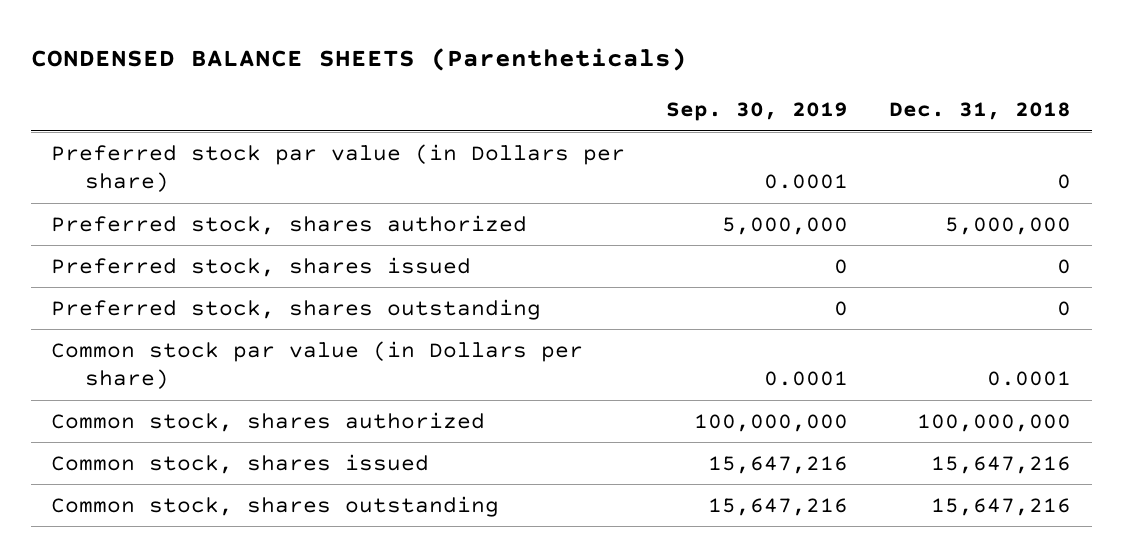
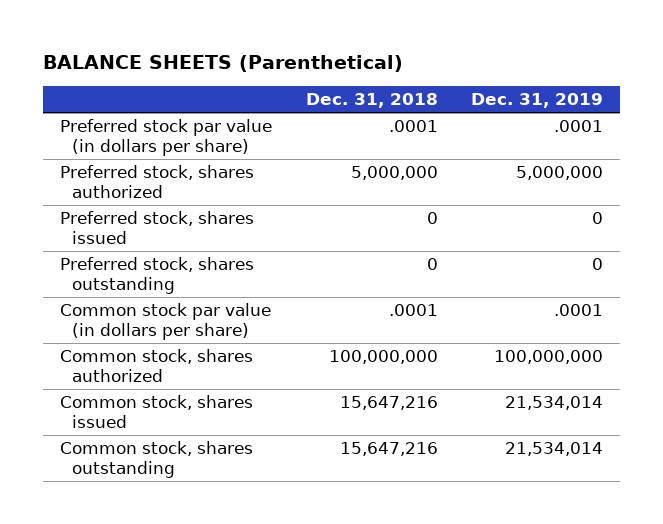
[30,47,687,71] CONDENSED BALANCE SHEETS (Parentheticals) -> [43,55,404,73] BALANCE SHEETS (Parenthetical)
[666,102,849,122] Sep. 30, 2019 -> none
none -> [471,93,604,109] Dec. 31, 2019
[51,143,626,193] Preferred stock par value (in Dollars per share) -> [59,119,272,157] Preferred stock par value (in dollars per share)
[1057,174,1072,190] 0 -> [388,120,438,133] .0001
[51,340,584,390] Common stock par value (in Dollars per share) -> [59,303,271,341] Common stock par value (in dollars per share)
[987,371,1072,387] 0.0001 -> [388,304,438,317] .0001

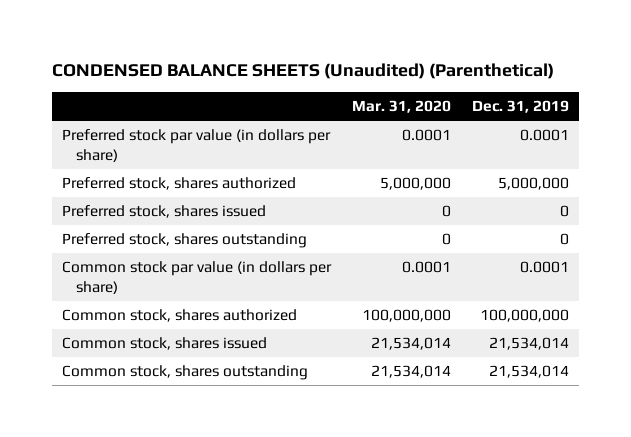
[43,55,404,73] BALANCE SHEETS (Parenthetical) -> [51,62,554,79] CONDENSED BALANCE SHEETS (Unaudited) (Parenthetical)
[305,93,438,109] Dec. 31, 2018 -> none
none -> [351,99,451,113] Mar. 31, 2020
[554,120,604,133] .0001 -> [519,129,569,142] 0.0001
[554,304,604,317] .0001 -> [519,261,569,274] 0.0001

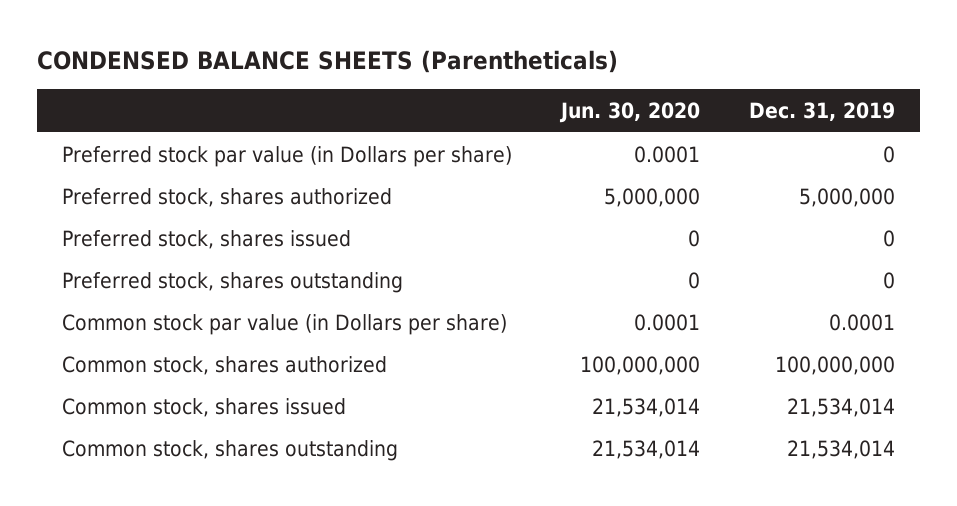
[51,62,554,79] CONDENSED BALANCE SHEETS (Unaudited) (Parenthetical) -> [37,49,619,73] CONDENSED BALANCE SHEETS (Parentheticals)
[351,99,451,113] Mar. 31, 2020 -> none
none -> [559,101,701,123] Jun. 30, 2020
[61,129,331,163] Preferred stock par value (in dollars per share) -> [62,145,513,167] Preferred stock par value (in Dollars per share)
[519,129,569,142] 0.0001 -> [883,145,896,163] 0
[61,261,332,295] Common stock par value (in dollars per share) -> [62,313,508,335] Common stock par value (in Dollars per share)

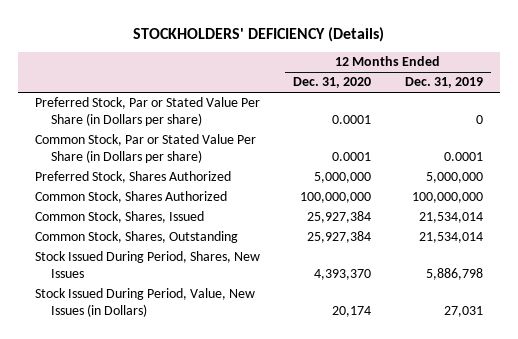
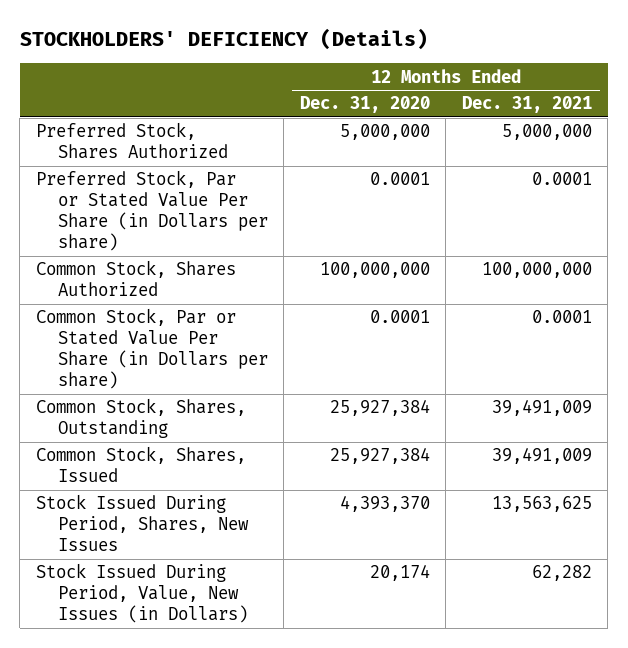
[404,77,483,89] Dec. 31, 2019 -> none
none -> [461,96,592,114] Dec. 31, 2021
[34,97,260,126] Preferred Stock, Par or Stated Value Per Share (in Dollars per share) -> [35,170,269,252] Preferred Stock, Par or Stated Value Per Share (in Dollars per share)
[34,134,256,163] Common Stock, Par or Stated Value Per Share (in Dollars per share) -> [35,308,269,390] Common Stock, Par or Stated Value Per Share (in Dollars per share)
[34,211,204,224] Common Stock, Shares, Issued -> [35,446,246,483] Common Stock, Shares, Issued

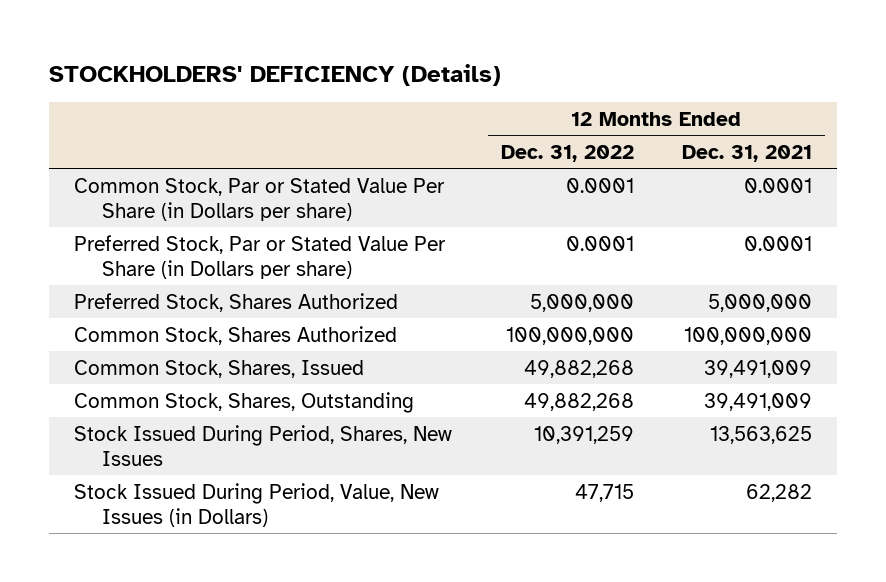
[299,96,430,114] Dec. 31, 2020 -> none
none -> [500,144,634,162] Dec. 31, 2022
[35,308,269,390] Common Stock, Par or Stated Value Per Share (in Dollars per share) -> [73,177,445,222] Common Stock, Par or Stated Value Per Share (in Dollars per share)
[35,122,229,160] Preferred Stock, Shares Authorized -> [73,292,398,312] Preferred Stock, Shares Authorized
[35,398,246,439] Common Stock, Shares, Outstanding -> [73,391,414,413] Common Stock, Shares, Outstanding

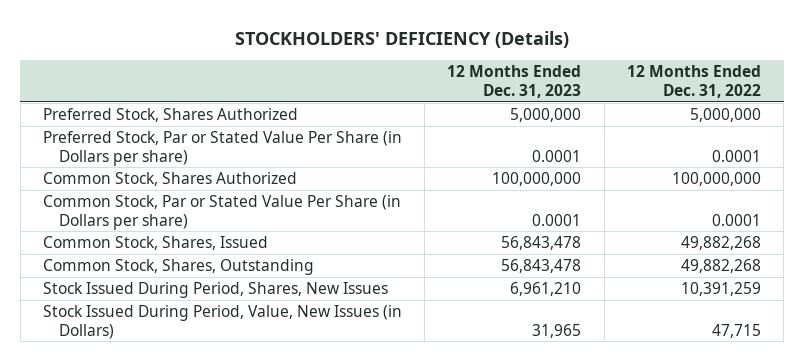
[682,144,813,162] Dec. 31, 2021 -> none
none -> [447,65,582,98] 12 Months Ended Dec. 31, 2023
[73,234,446,280] Preferred Stock, Par or Stated Value Per Share (in Dollars per share) -> [42,131,402,166] Preferred Stock, Par or Stated Value Per Share (in Dollars per share)
[73,177,445,222] Common Stock, Par or Stated Value Per Share (in Dollars per share) -> [42,195,401,230] Common Stock, Par or Stated Value Per Share (in Dollars per share)

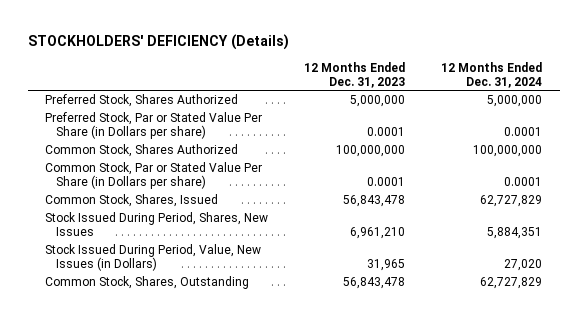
[627,65,762,98] 12 Months Ended Dec. 31, 2022 -> none
none -> [441,61,543,88] 12 Months Ended Dec. 31, 2024
[42,259,314,276] Common Stock, Shares, Outstanding -> [45,276,250,290] Common Stock, Shares, Outstanding

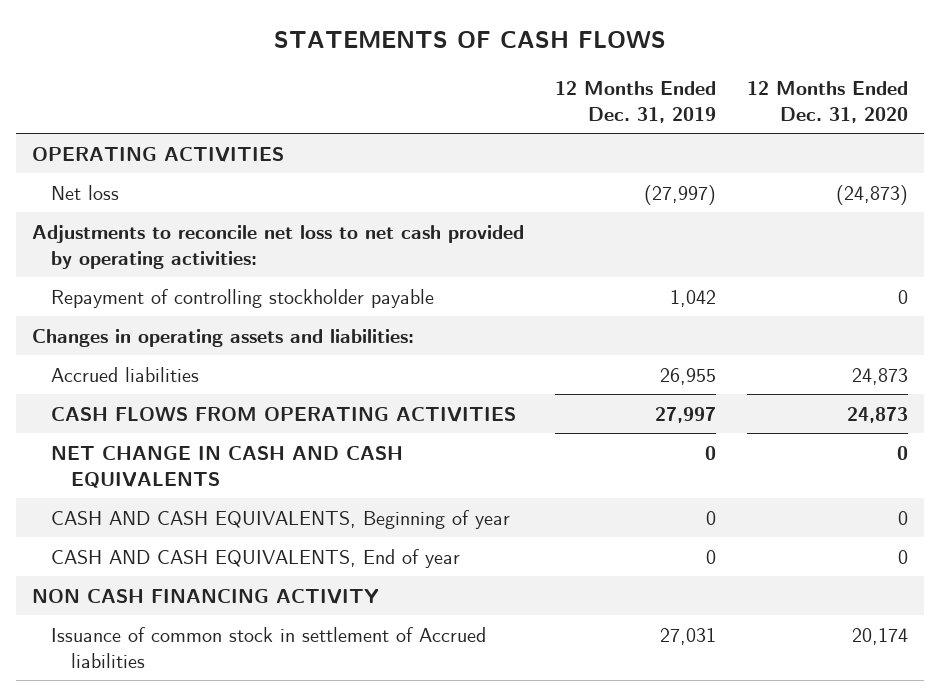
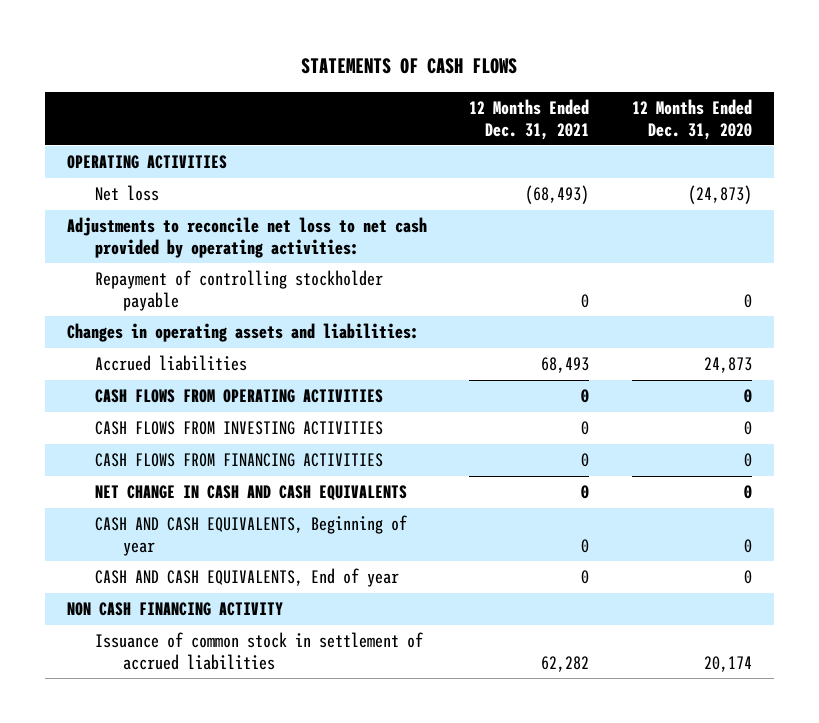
[555,80,717,123] 12 Months Ended Dec. 31, 2019 -> none
none -> [469,98,590,140] 12 Months Ended Dec. 31, 2021
[847,406,909,423] 24,873 -> [744,389,753,404] 0
none -> [94,421,383,436] CASH FLOWS FROM INVESTING ACTIVITIES
none -> [94,453,383,468] CASH FLOWS FROM FINANCING ACTIVITIES
[51,626,487,668] Issuance of common stock in settlement of Accrued liabilities -> [94,632,423,670] Issuance of common stock in settlement of accrued liabilities

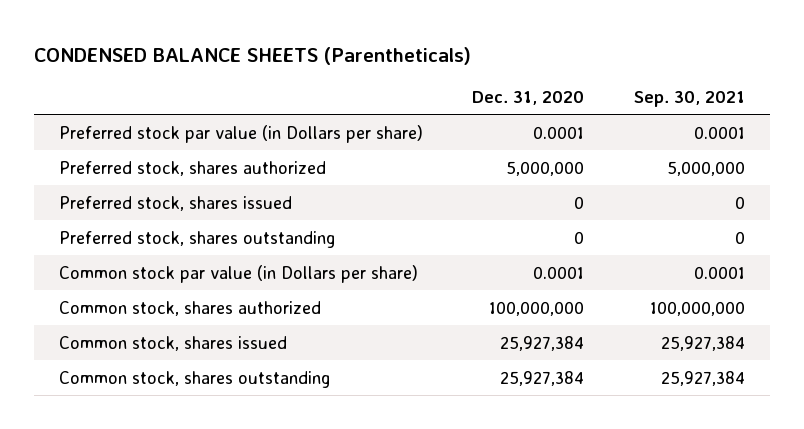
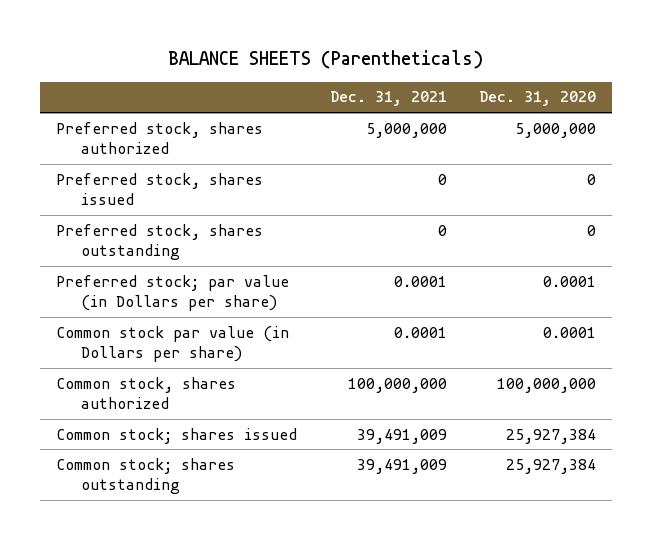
[33,46,471,65] CONDENSED BALANCE SHEETS (Parentheticals) -> [168,50,484,70] BALANCE SHEETS (Parentheticals)
[634,91,746,108] Sep. 30, 2021 -> none
none -> [329,91,447,107] Dec. 31, 2021
[58,124,423,143] Preferred stock par value (in Dollars per share) -> none
none -> [56,274,290,312] Preferred stock; par value (in Dollars per share)
[58,335,287,351] Common stock, shares issued -> [56,427,298,444] Common stock; shares issued
[58,370,330,388] Common stock, shares outstanding -> [56,457,236,495] Common stock; shares outstanding

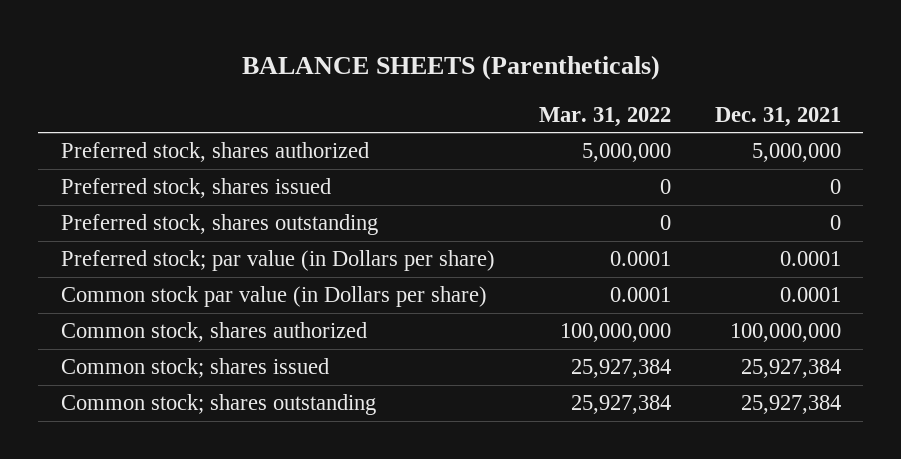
[478,91,596,107] Dec. 31, 2020 -> none
none -> [538,106,671,127] Mar. 31, 2022
[356,428,447,444] 39,491,009 -> [740,359,841,379] 25,927,384
[356,458,447,474] 39,491,009 -> [740,395,841,415] 25,927,384

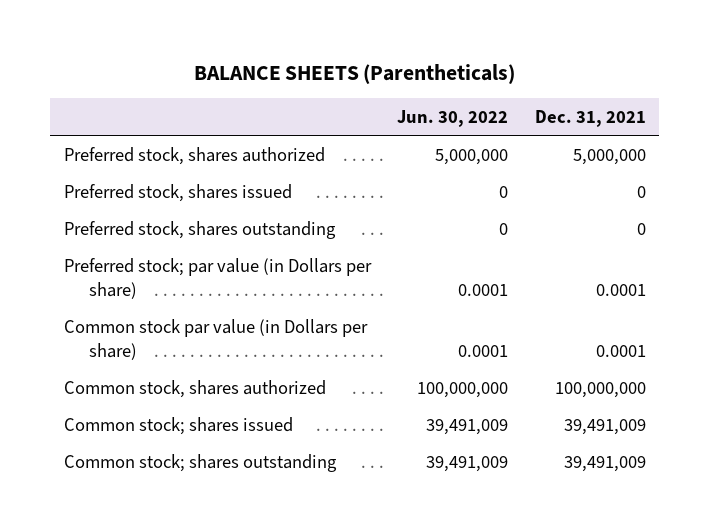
[538,106,671,127] Mar. 31, 2022 -> none
none -> [397,109,509,127] Jun. 30, 2022
[740,359,841,379] 25,927,384 -> [563,418,646,435] 39,491,009
[740,395,841,415] 25,927,384 -> [563,455,646,472] 39,491,009

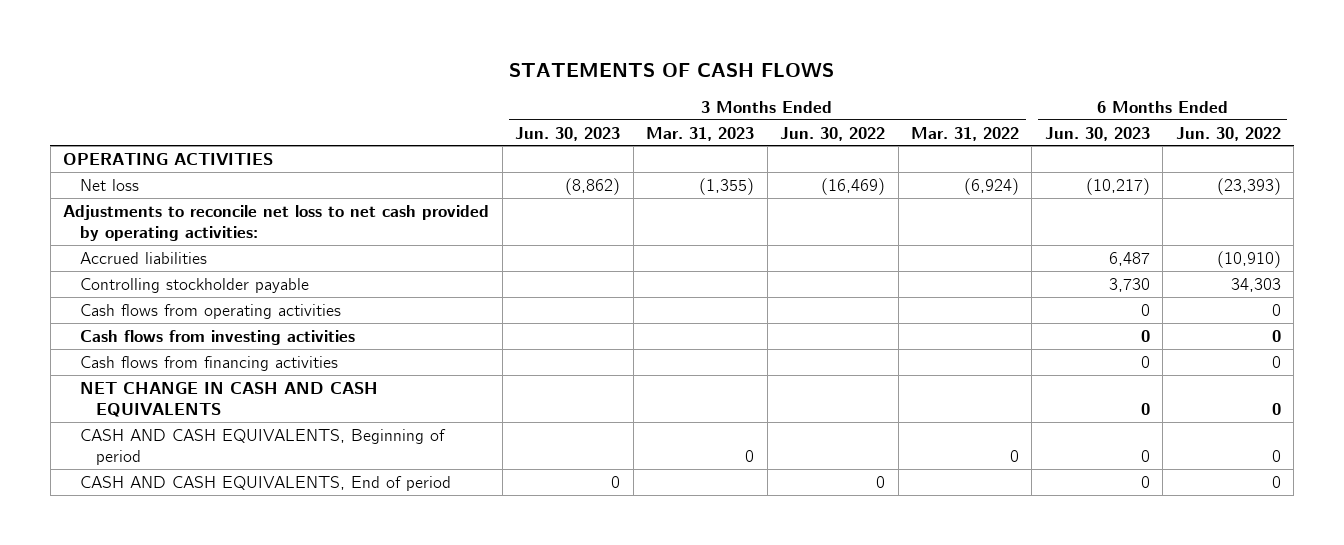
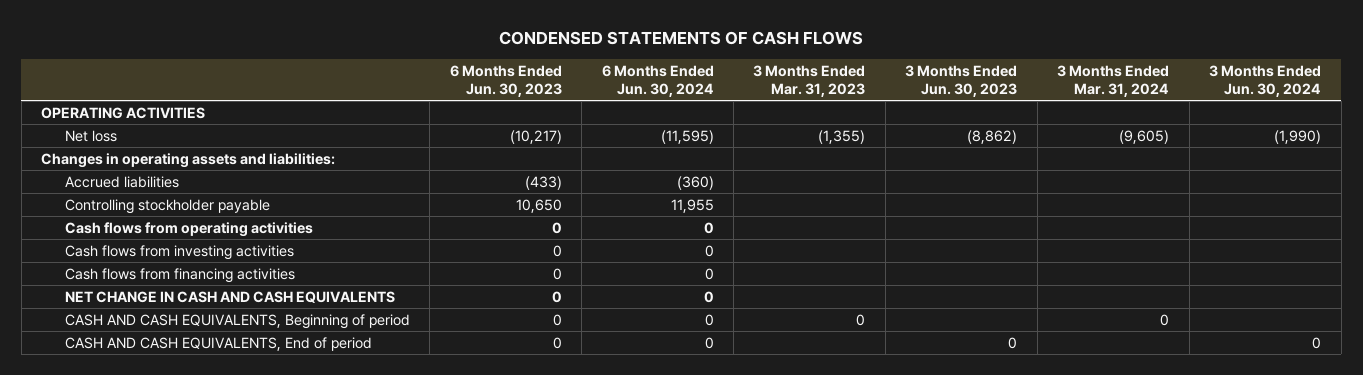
[509,63,835,78] STATEMENTS OF CASH FLOWS -> [499,31,864,46] CONDENSED STATEMENTS OF CASH FLOWS
[780,126,886,141] Jun. 30, 2022 -> none
[911,126,1020,141] Mar. 31, 2022 -> none
[1175,126,1281,141] Jun. 30, 2022 -> none
none -> [601,64,714,98] 6 Months Ended Jun. 30, 2024
none -> [1057,64,1170,98] 3 Months Ended Mar. 31, 2024
none -> [1209,64,1322,98] 3 Months Ended Jun. 30, 2024
[63,204,490,242] Adjustments to reconcile net loss to net cash provided by operating activities: -> none
none -> [41,152,336,168] Changes in operating assets and liabilities:
[1108,251,1150,266] 6,487 -> [524,175,562,190] (433)
[1108,277,1150,292] 3,730 -> [515,198,562,213] 10,650

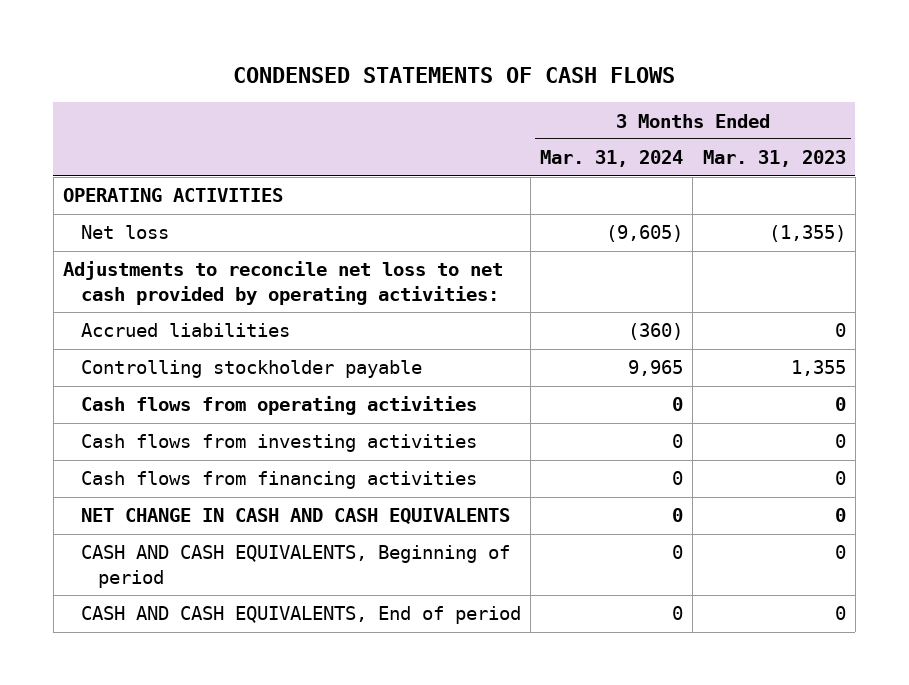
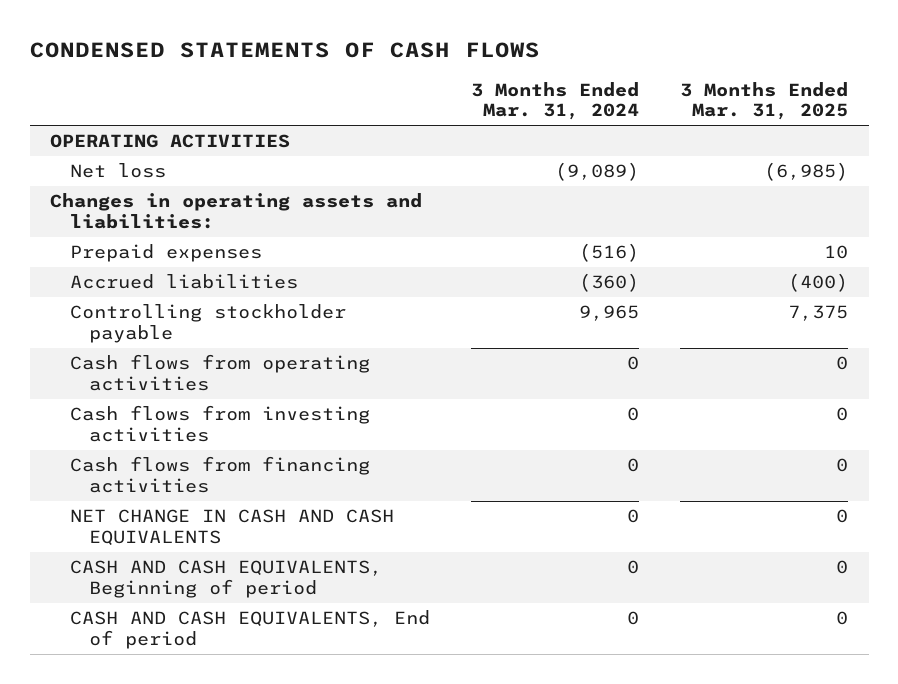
[702,150,846,168] Mar. 31, 2023 -> none
none -> [679,81,848,121] 3 Months Ended Mar. 31, 2025
[63,261,504,306] Adjustments to reconcile net loss to net cash provided by operating activities: -> none
[606,225,684,243] (9,605) -> [554,162,639,182] (9,089)
none -> [50,193,423,229] Changes in operating assets and liabilities:
none -> [69,244,262,263] Prepaid expenses

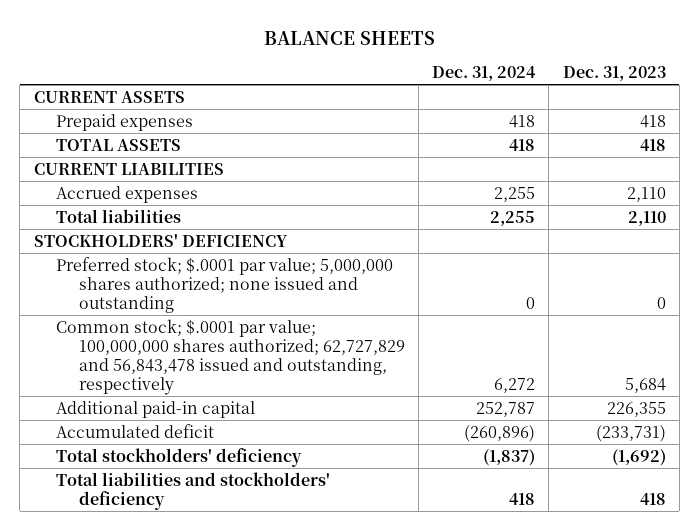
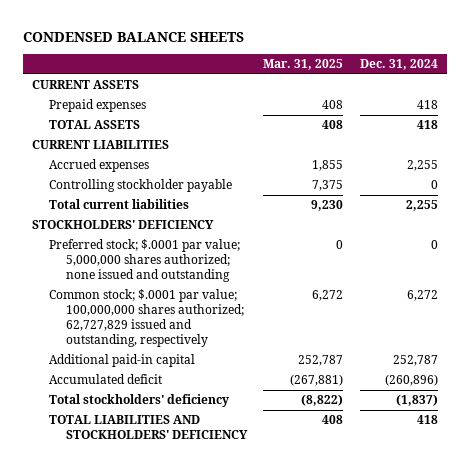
[263,30,435,45] BALANCE SHEETS -> [23,32,245,43] CONDENSED BALANCE SHEETS
[562,66,666,82] Dec. 31, 2023 -> none
none -> [263,59,344,71] Mar. 31, 2025
none -> [48,179,232,193] Controlling stockholder payable
[56,208,182,223] Total liabilities -> [48,199,189,210] Total current liabilities
[56,318,405,396] Common stock; $.0001 par value; 100,000,000 shares authorized; 62,727,829 and 56,843,478 issued and outstanding, respectively -> [48,289,244,348] Common stock; $.0001 par value; 100,000,000 shares authorized; 62,727,829 issued and outstanding, respectively
[56,471,331,510] Total liabilities and stockholders' deficiency -> [48,415,248,440] TOTAL LIABILITIES AND STOCKHOLDERS' DEFICIENCY

